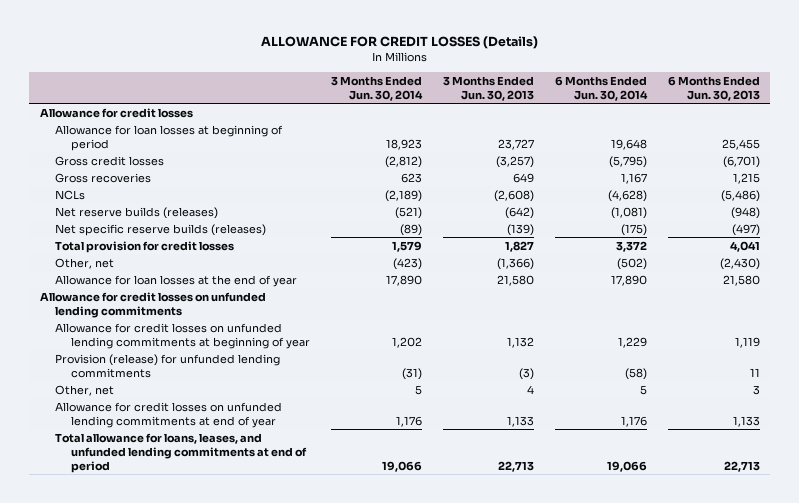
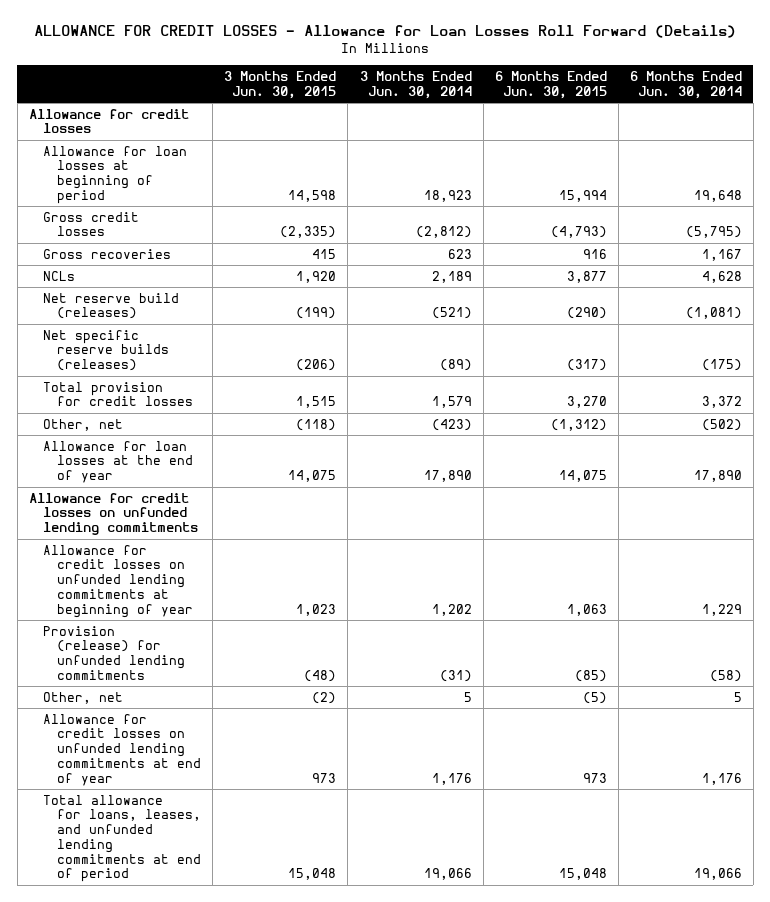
[260,36,538,50] ALLOWANCE FOR CREDIT LOSSES (Details) -> [34,25,737,39] ALLOWANCE FOR CREDIT LOSSES - Allowance for Loan Losses Roll Forward (Details)
[442,75,534,101] 3 Months Ended Jun. 30, 2013 -> none
[667,75,760,101] 6 Months Ended Jun. 30, 2013 -> none
none -> [224,71,337,99] 3 Months Ended Jun. 30, 2015
none -> [494,71,607,99] 6 Months Ended Jun. 30, 2015
[384,189,422,202] (2,189) -> [431,270,472,283] 2,189
[607,189,647,202] (4,628) -> [701,270,742,283] 4,628
[55,206,219,219] Net reserve builds (releases) -> [43,292,180,320] Net reserve build (releases)

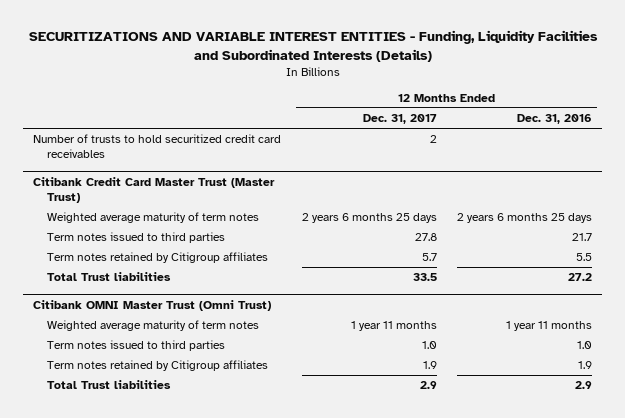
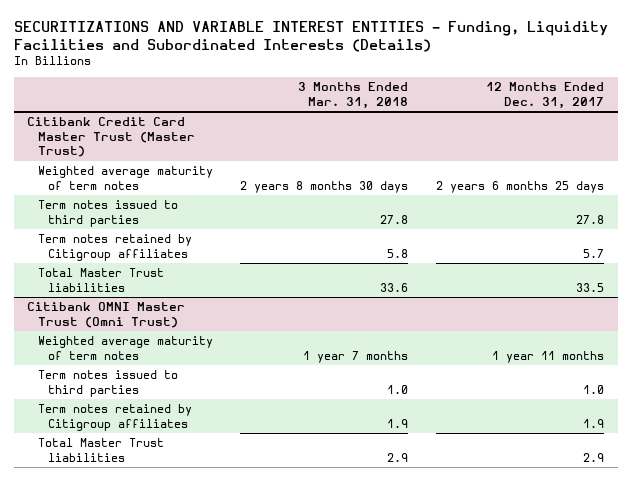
[516,113,592,124] Dec. 31, 2016 -> none
none -> [298,82,409,109] 3 Months Ended Mar. 31, 2018
[33,134,282,159] Number of trusts to hold securitized credit card receivables -> none
[47,272,172,282] Total Trust liabilities -> [37,268,164,292] Total Master Trust liabilities
[47,380,172,390] Total Trust liabilities -> [37,438,164,462] Total Master Trust liabilities

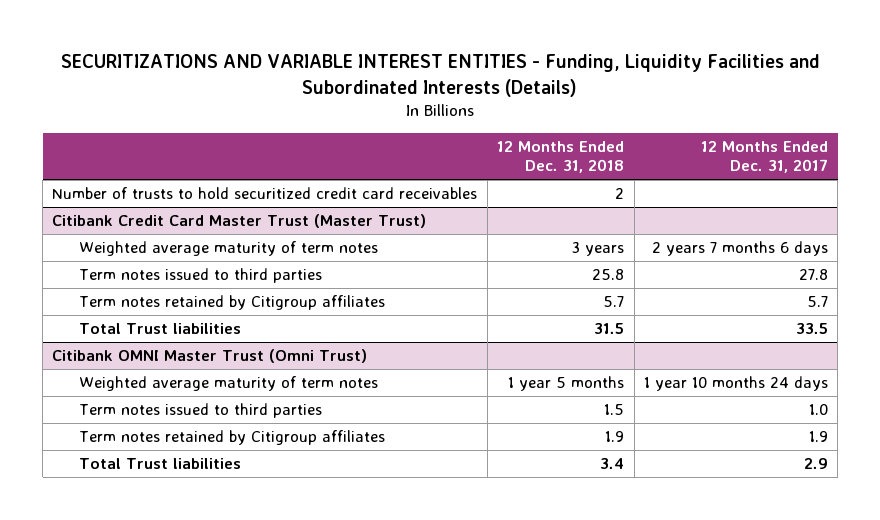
[298,82,409,109] 3 Months Ended Mar. 31, 2018 -> none
none -> [497,140,625,174] 12 Months Ended Dec. 31, 2018
none -> [52,186,478,199] Number of trusts to hold securitized credit card receivables
[436,180,605,193] 2 years 6 months 25 days -> [651,240,828,256] 2 years 7 months 6 days
[37,268,164,292] Total Master Trust liabilities -> [78,322,241,334] Total Trust liabilities
[492,350,605,363] 1 year 11 months -> [643,375,828,391] 1 year 10 months 24 days
[37,438,164,462] Total Master Trust liabilities -> [78,457,241,469] Total Trust liabilities

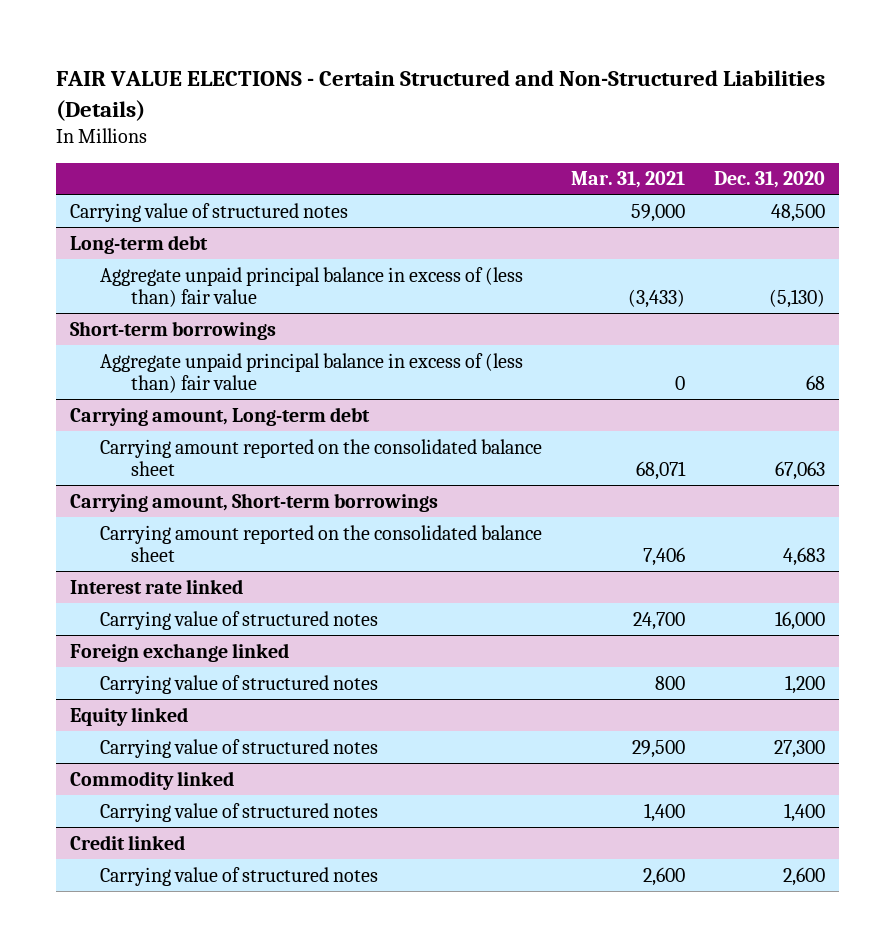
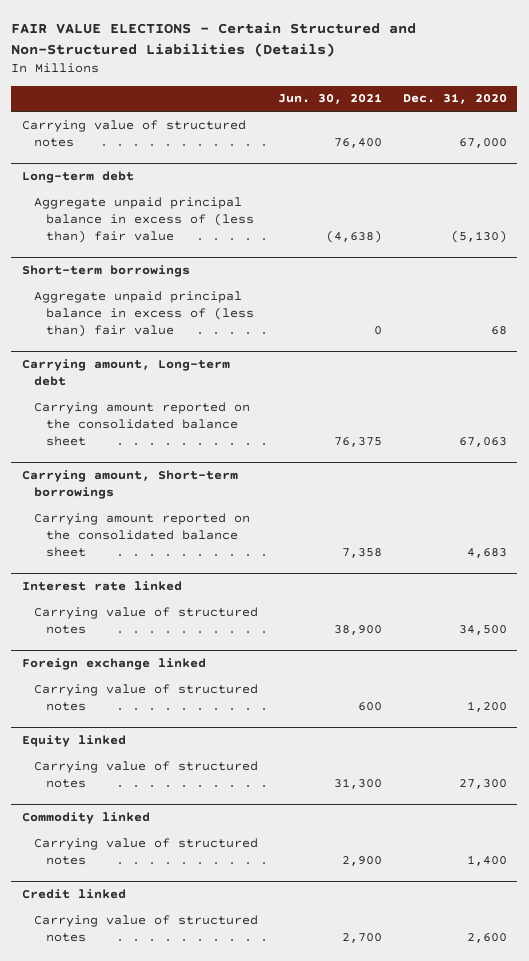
[570,171,685,189] Mar. 31, 2021 -> none
none -> [278,93,383,105] Jun. 30, 2021
[770,203,825,222] 48,500 -> [459,137,508,148] 67,000
[774,610,825,630] 16,000 -> [459,624,508,635] 34,500

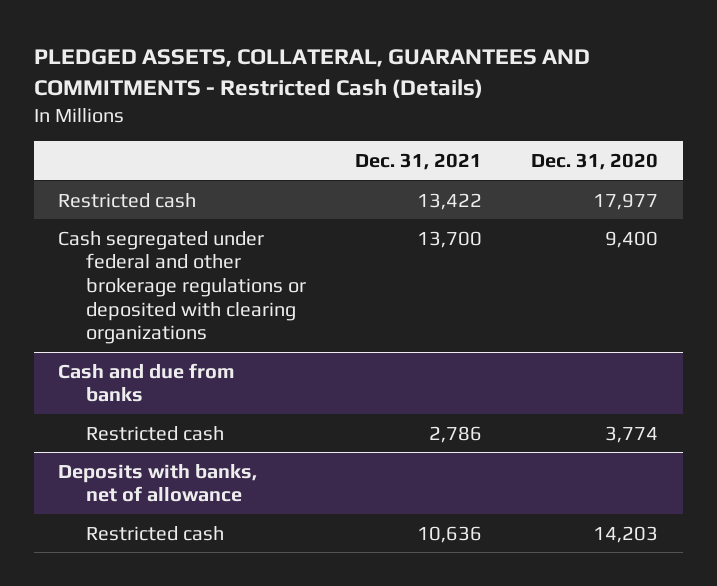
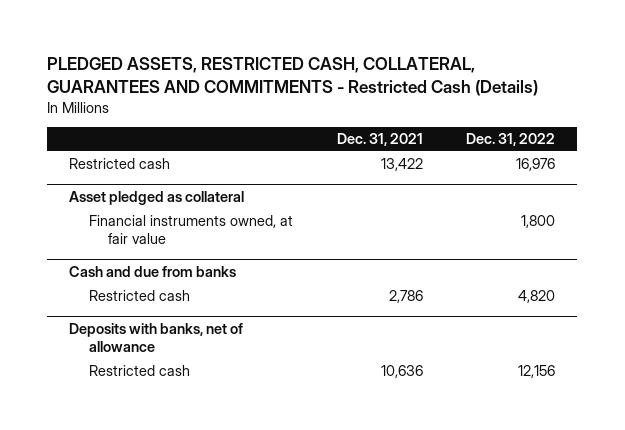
[33,49,590,98] PLEDGED ASSETS, COLLATERAL, GUARANTEES AND COMMITMENTS - Restricted Cash (Details) -> [47,57,539,96] PLEDGED ASSETS, RESTRICTED CASH, COLLATERAL, GUARANTEES AND COMMITMENTS - Restricted Cash (Details)
[531,152,659,170] Dec. 31, 2020 -> none
none -> [466,133,556,147] Dec. 31, 2022
[58,230,306,345] Cash segregated under federal and other brokerage regulations or deposited with clearing organizations -> none
none -> [69,191,245,206] Asset pledged as collateral
none -> [88,215,293,245] Financial instruments owned, at fair value

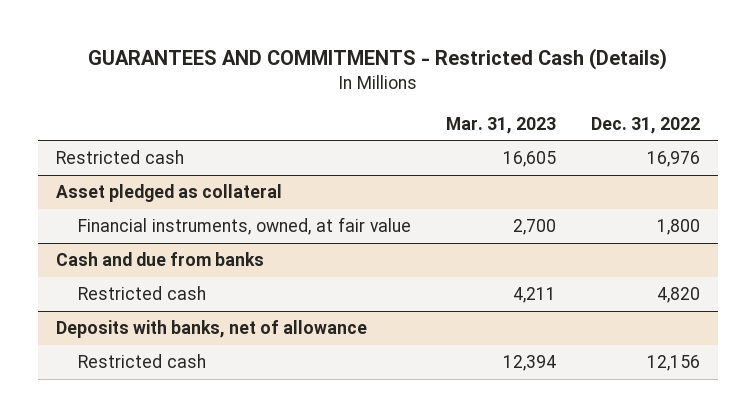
[47,57,539,96] PLEDGED ASSETS, RESTRICTED CASH, COLLATERAL, GUARANTEES AND COMMITMENTS - Restricted Cash (Details) -> [88,48,668,71] GUARANTEES AND COMMITMENTS - Restricted Cash (Details)
[336,133,423,147] Dec. 31, 2021 -> none
none -> [446,116,557,134] Mar. 31, 2023
[88,215,293,245] Financial instruments owned, at fair value -> [78,217,412,236] Financial instruments, owned, at fair value

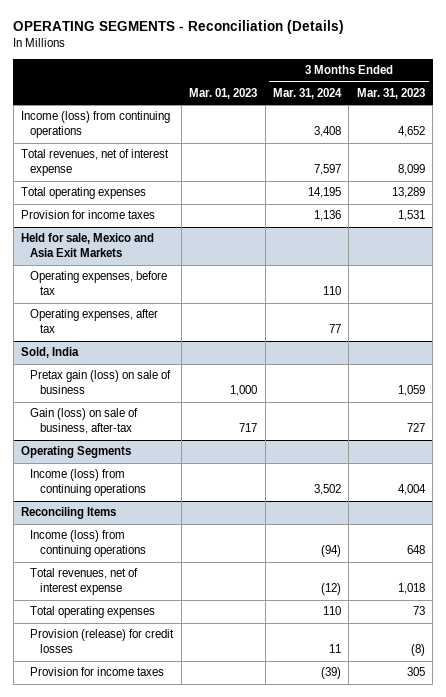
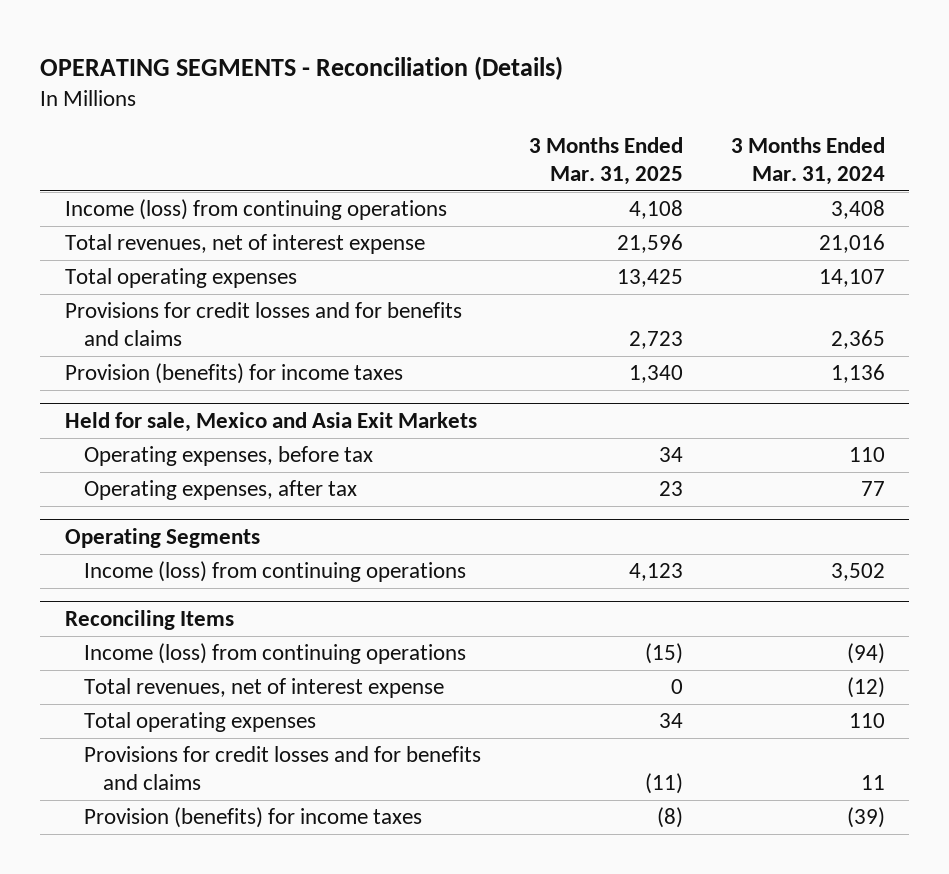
[189,88,258,100] Mar. 01, 2023 -> none
[356,88,425,100] Mar. 31, 2023 -> none
none -> [528,137,683,186] 3 Months Ended Mar. 31, 2025
[313,164,341,176] 7,597 -> [818,234,885,254] 21,016
[307,187,341,199] 14,195 -> [818,269,885,288] 14,107
none -> [64,302,462,347] Provisions for credit losses and for benefits and claims
[20,210,155,220] Provision for income taxes -> [64,363,403,385] Provision (benefits) for income taxes
[20,347,79,359] Sold, India -> none
[30,370,172,395] Pretax gain (loss) on sale of business -> none
[30,408,139,435] Gain (loss) on sale of business, after-tax -> none
[30,629,175,654] Provision (release) for credit losses -> [83,746,481,791] Provisions for credit losses and for benefits and claims
[30,667,165,677] Provision for income taxes -> [83,807,422,829] Provision (benefits) for income taxes

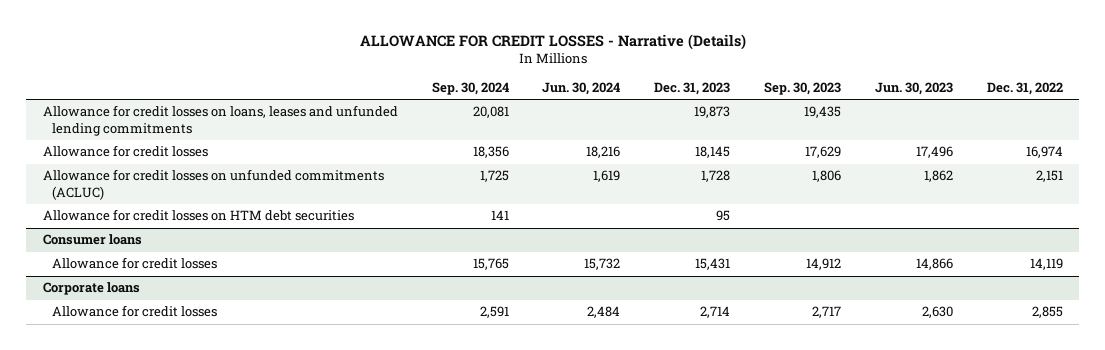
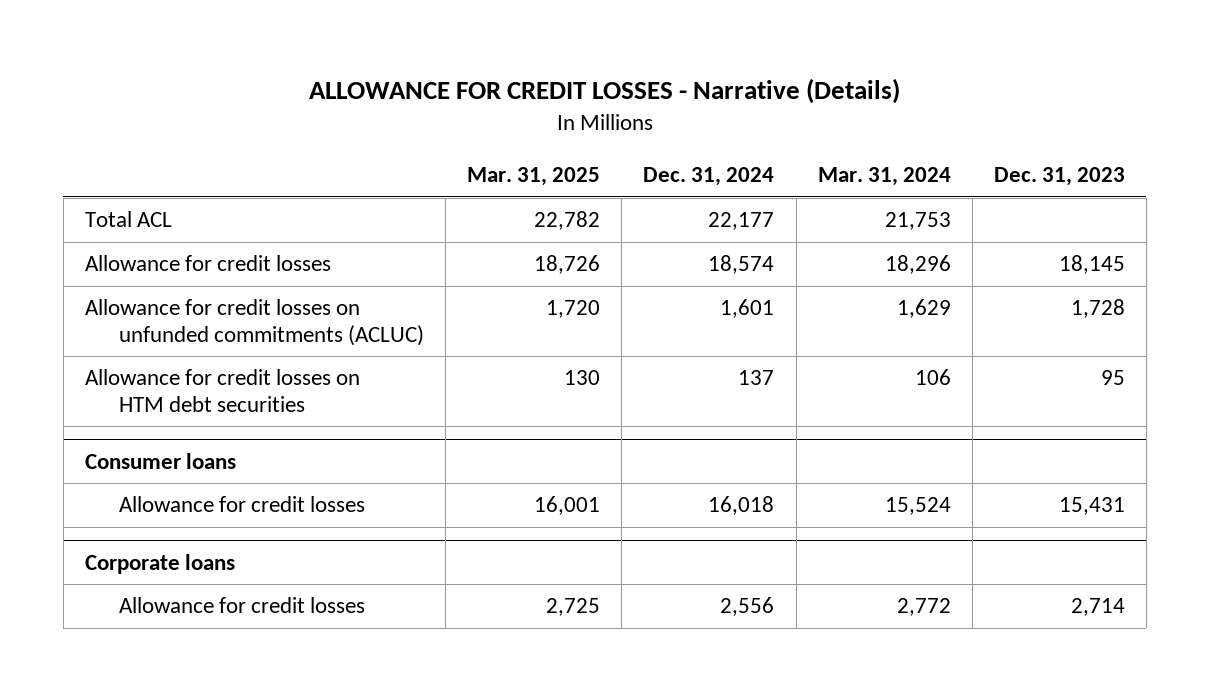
[431,82,509,96] Sep. 30, 2024 -> none
[542,82,621,96] Jun. 30, 2024 -> none
[763,82,841,96] Sep. 30, 2023 -> none
[874,82,953,96] Jun. 30, 2023 -> none
[986,82,1063,96] Dec. 31, 2022 -> none
none -> [467,166,601,186] Mar. 31, 2025
none -> [643,166,775,186] Dec. 31, 2024
none -> [817,166,951,186] Mar. 31, 2024
[42,105,398,136] Allowance for credit losses on loans, leases and unfunded lending commitments -> none
none -> [84,211,172,228] Total ACL

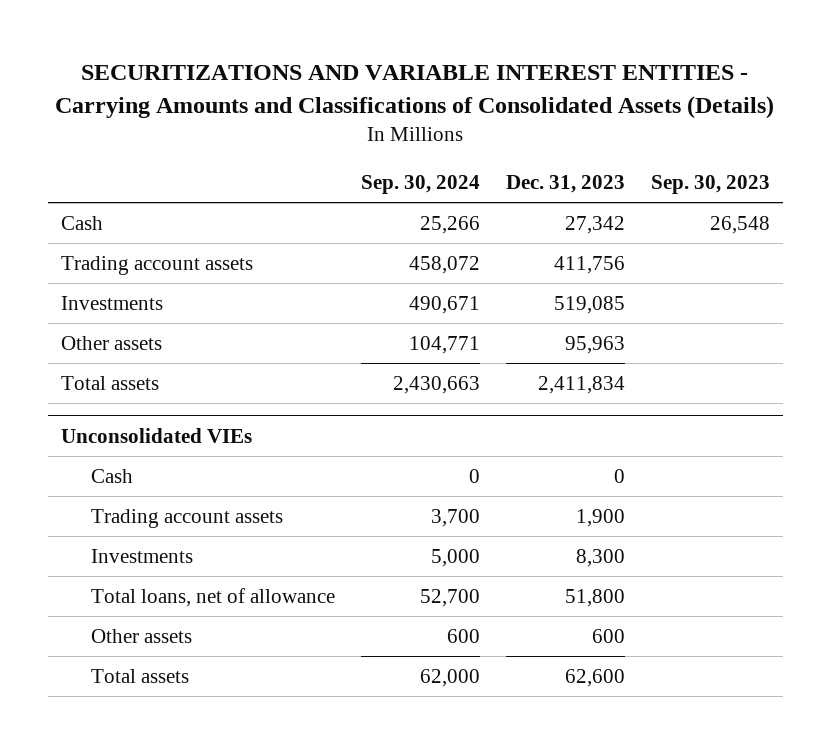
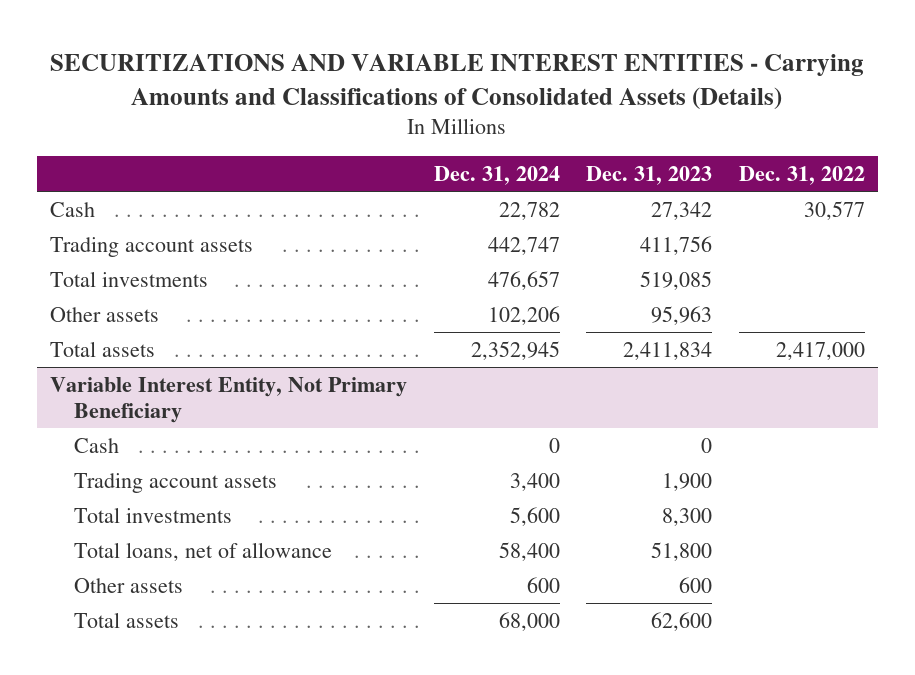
[360,174,480,194] Sep. 30, 2024 -> none
[650,174,770,194] Sep. 30, 2023 -> none
none -> [433,166,560,186] Dec. 31, 2024
none -> [738,166,865,186] Dec. 31, 2022
[60,296,163,311] Investments -> [50,270,209,287] Total investments
[60,427,252,443] Unconsolidated VIEs -> [50,376,408,423] Variable Interest Entity, Not Primary Beneficiary
[90,549,193,564] Investments -> [73,506,232,523] Total investments

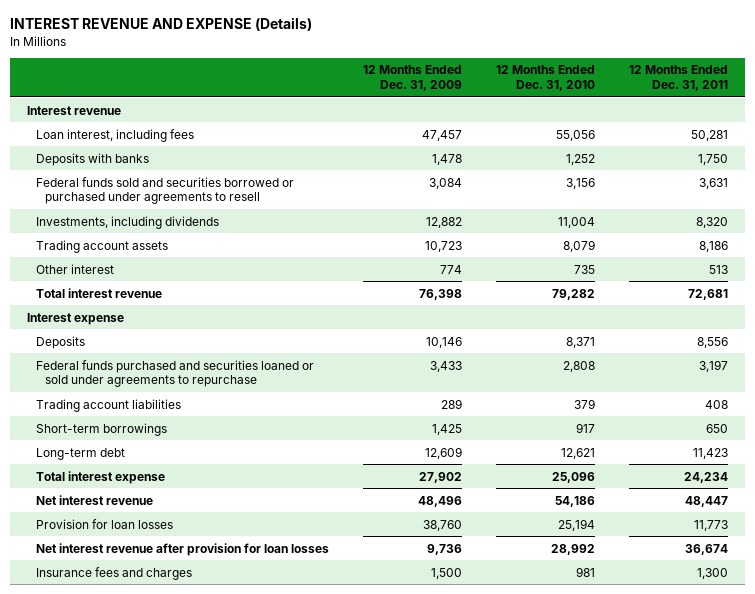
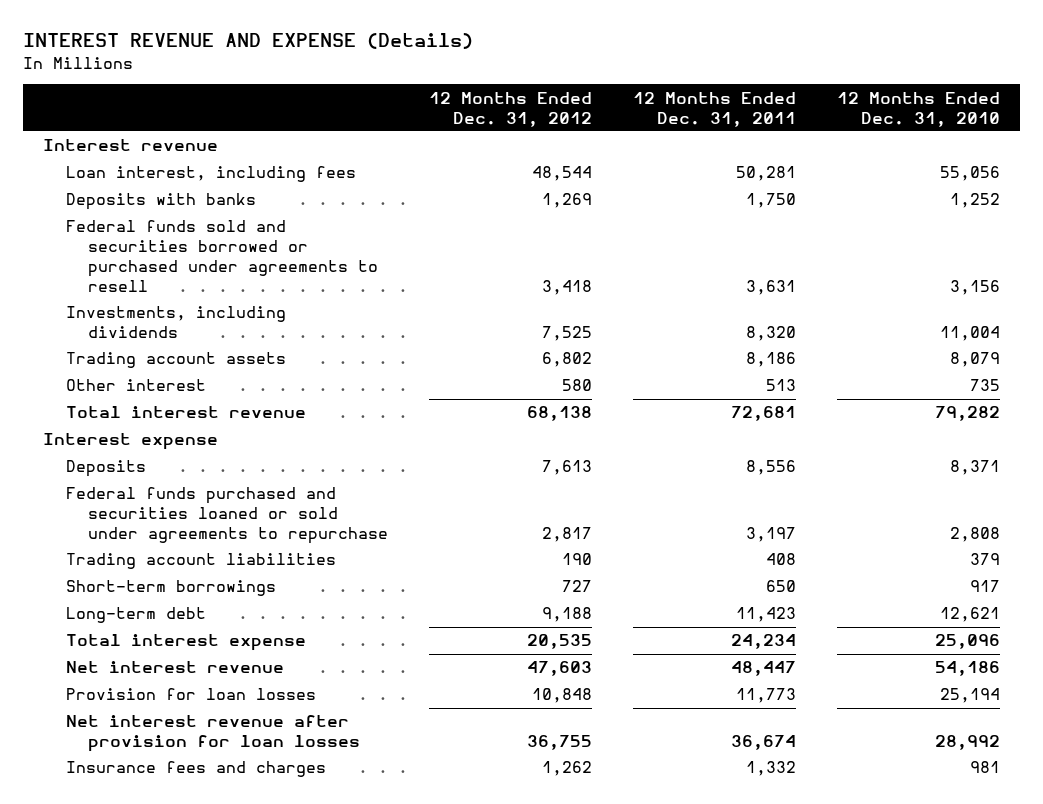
[363,65,463,92] 12 Months Ended Dec. 31, 2009 -> none
none -> [428,91,592,127] 12 Months Ended Dec. 31, 2012
[696,567,728,579] 1,300 -> [745,761,796,777] 1,332

